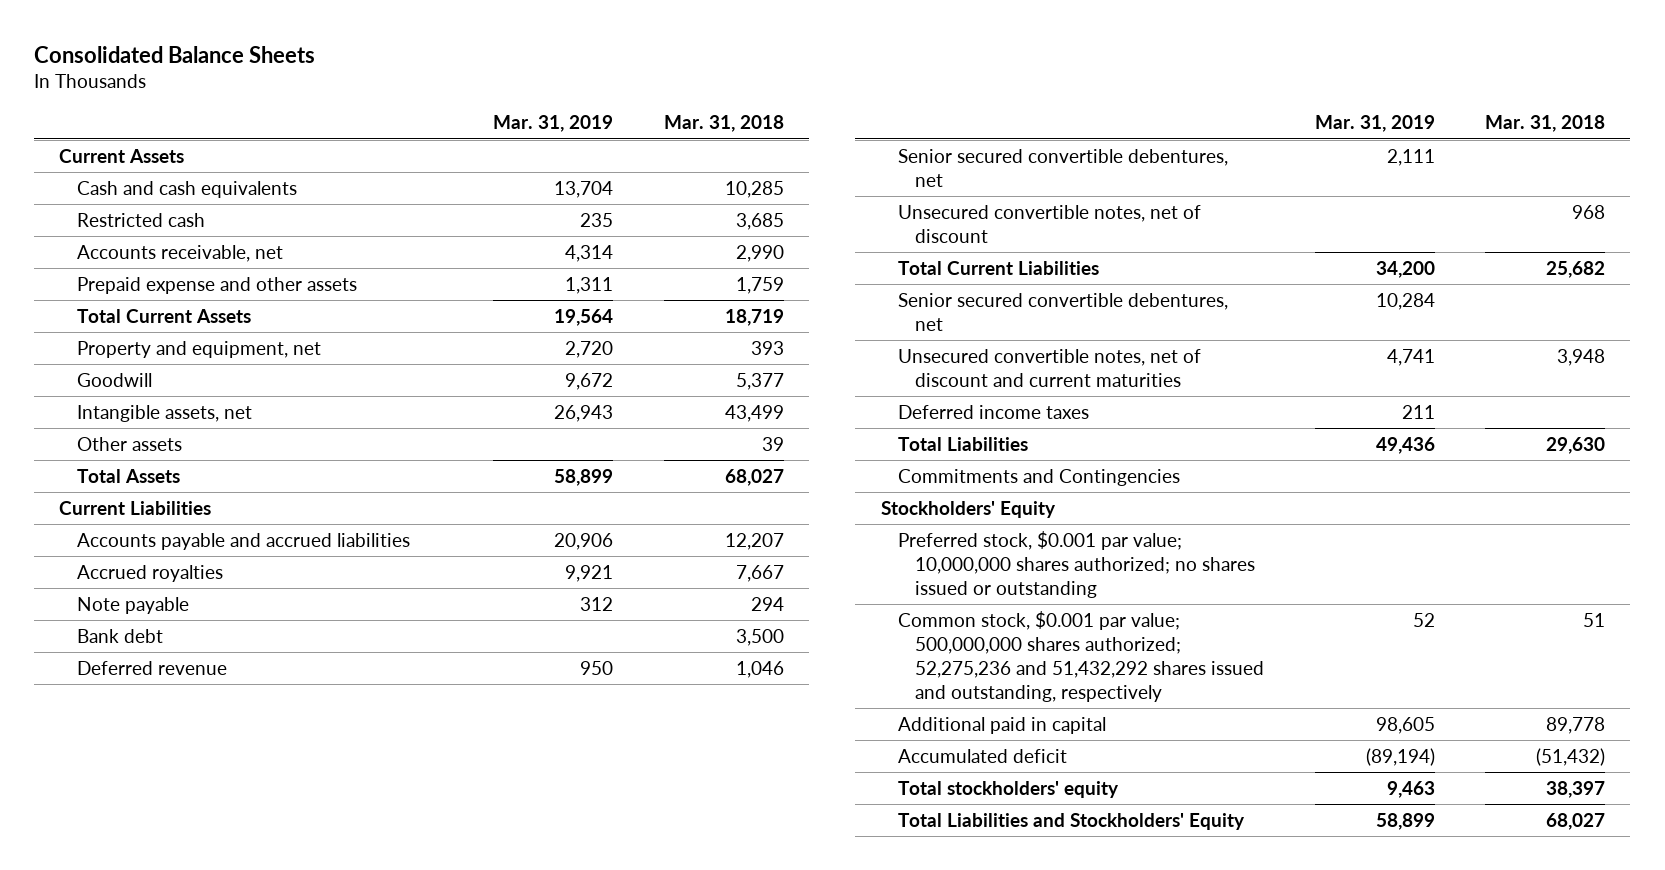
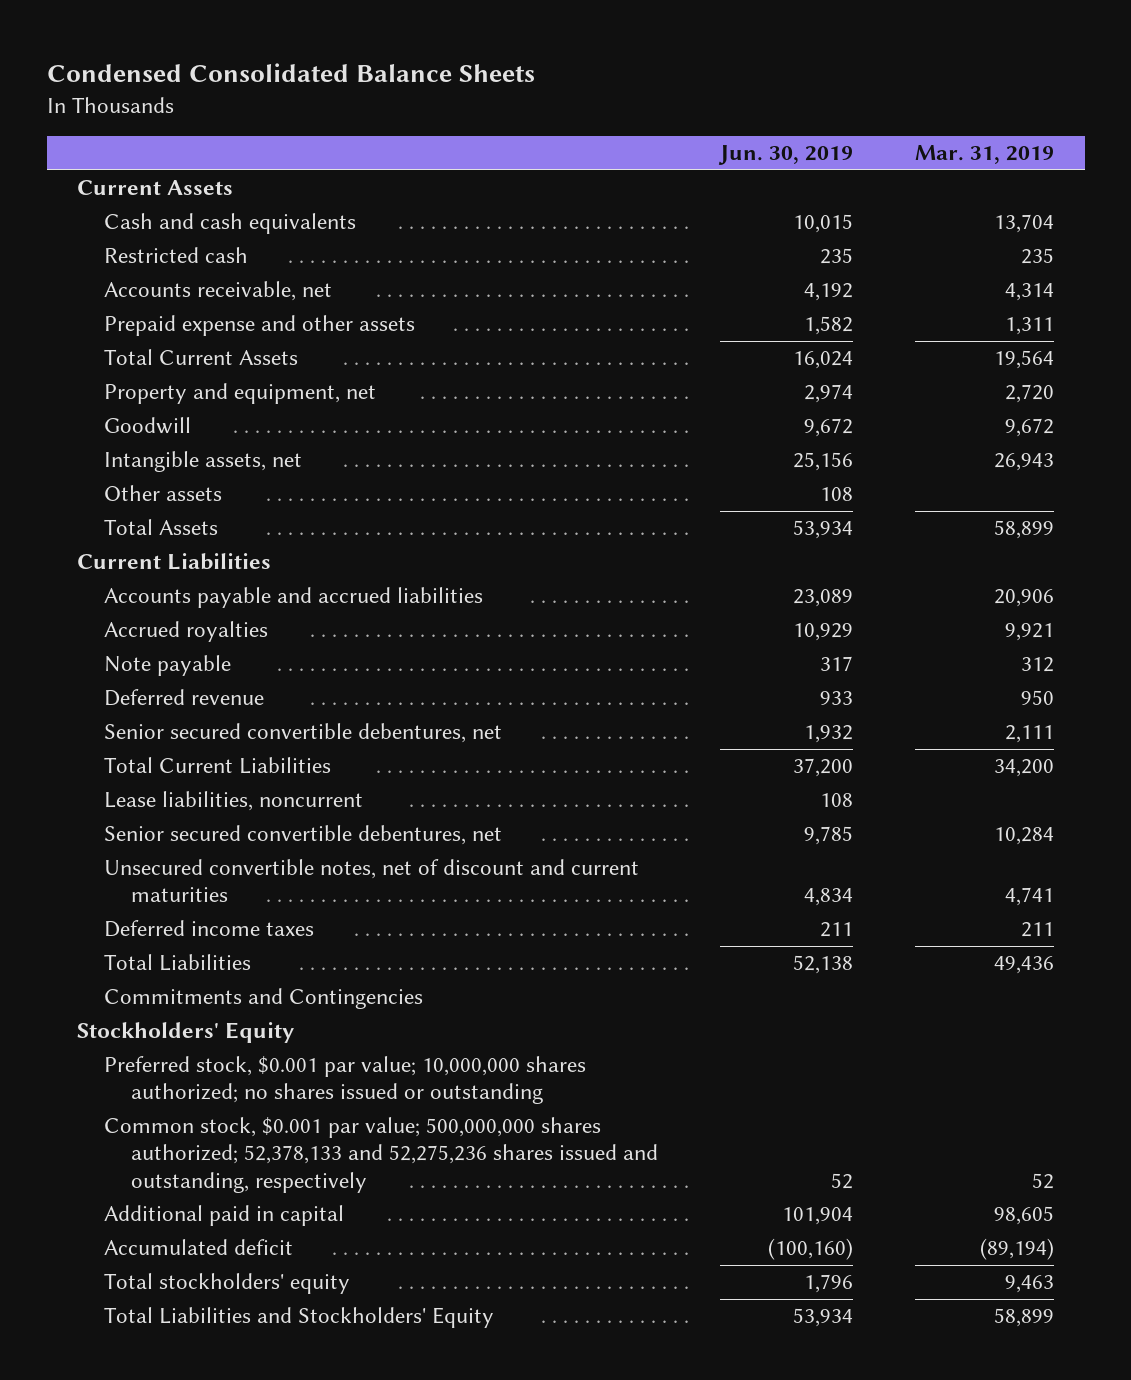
[34,45,316,63] Consolidated Balance Sheets -> [46,63,535,83] Condensed Consolidated Balance Sheets
[663,115,784,133] Mar. 31, 2018 -> none
none -> [718,145,854,166] Jun. 30, 2019
[76,628,163,643] Bank debt -> none
[897,204,1201,243] Unsecured convertible notes, net of discount -> none
none -> [104,791,364,812] Lease liabilities, noncurrent
[897,610,1265,702] Common stock, $0.001 par value; 500,000,000 shares authorized; 52,275,236 and 51,432,292 shares issued and outstanding, respectively -> [104,1117,659,1193] Common stock, $0.001 par value; 500,000,000 shares authorized; 52,378,133 and 52,275,236 shares issued and outstanding, respectively

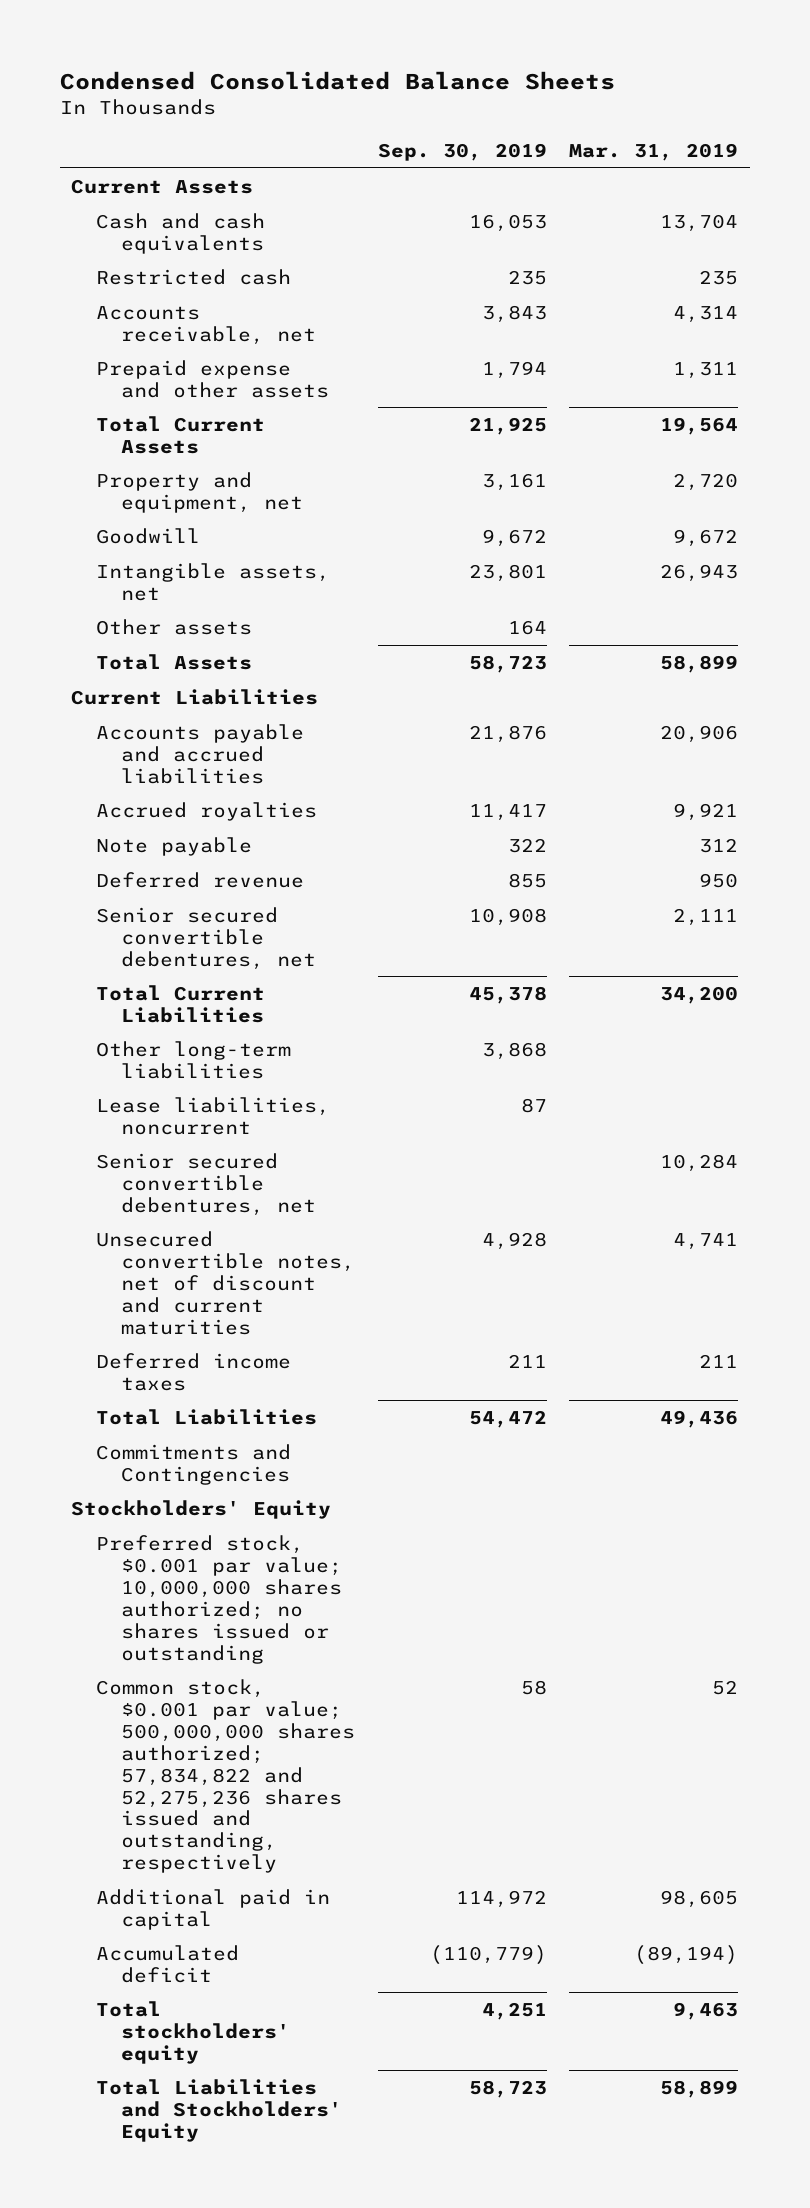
[718,145,854,166] Jun. 30, 2019 -> none
none -> [377,142,547,161] Sep. 30, 2019
none -> [96,1040,292,1079] Other long-term liabilities
[104,1117,659,1193] Common stock, $0.001 par value; 500,000,000 shares authorized; 52,378,133 and 52,275,236 shares issued and outstanding, respectively -> [96,1678,356,1874] Common stock, $0.001 par value; 500,000,000 shares authorized; 57,834,822 and 52,275,236 shares issued and outstanding, respectively

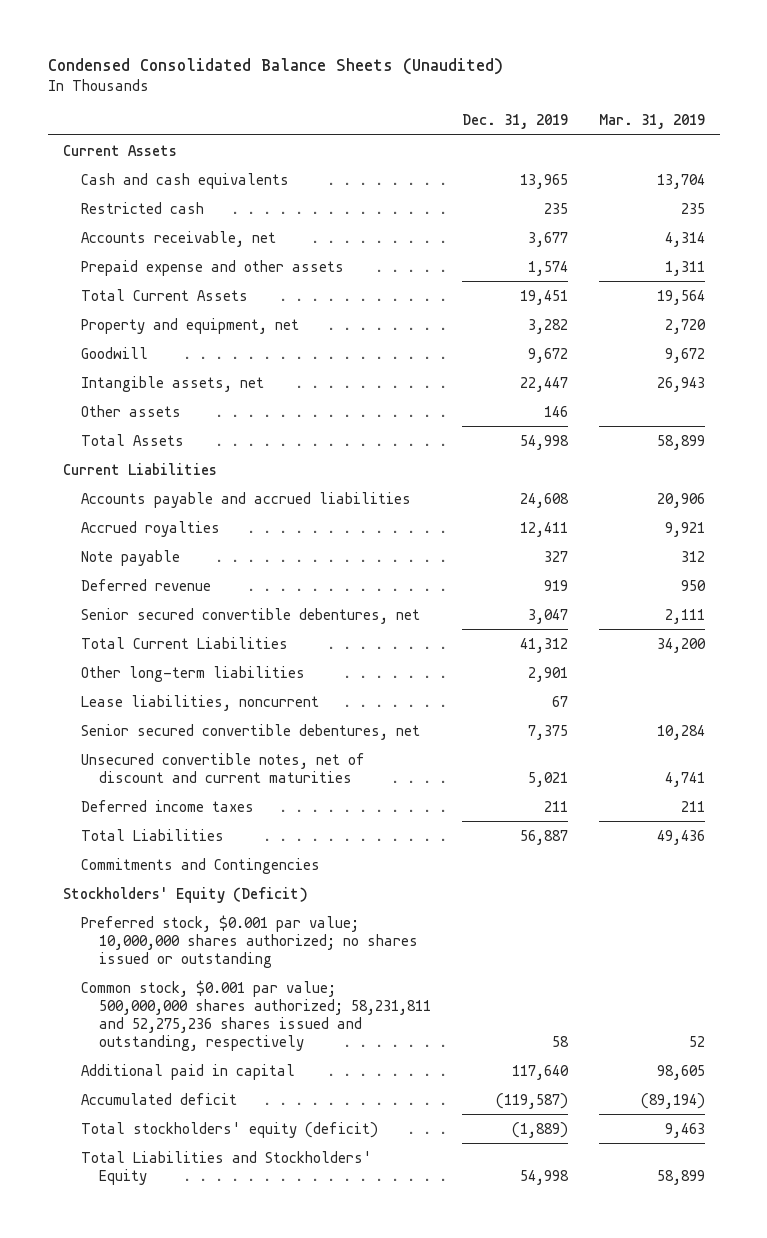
[60,71,616,91] Condensed Consolidated Balance Sheets -> [47,57,503,75] Condensed Consolidated Balance Sheets (Unaudited)
[377,142,547,161] Sep. 30, 2019 -> none
none -> [461,114,568,130] Dec. 31, 2019
[71,1499,332,1519] Stockholders' Equity -> [62,886,308,903] Stockholders' Equity (Deficit)
[96,1678,356,1874] Common stock, $0.001 par value; 500,000,000 shares authorized; 57,834,822 and 52,275,236 shares issued and outstanding, respectively -> [81,979,432,1051] Common stock, $0.001 par value; 500,000,000 shares authorized; 58,231,811 and 52,275,236 shares issued and outstanding, respectively
[96,2000,291,2064] Total stockholders' equity -> [81,1121,379,1138] Total stockholders' equity (deficit)

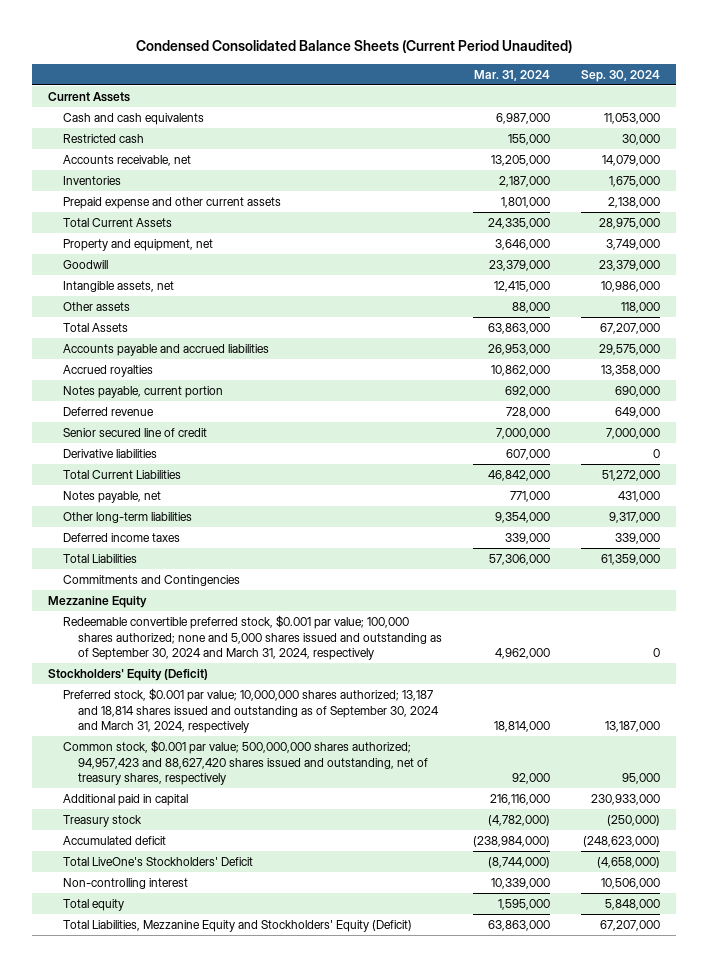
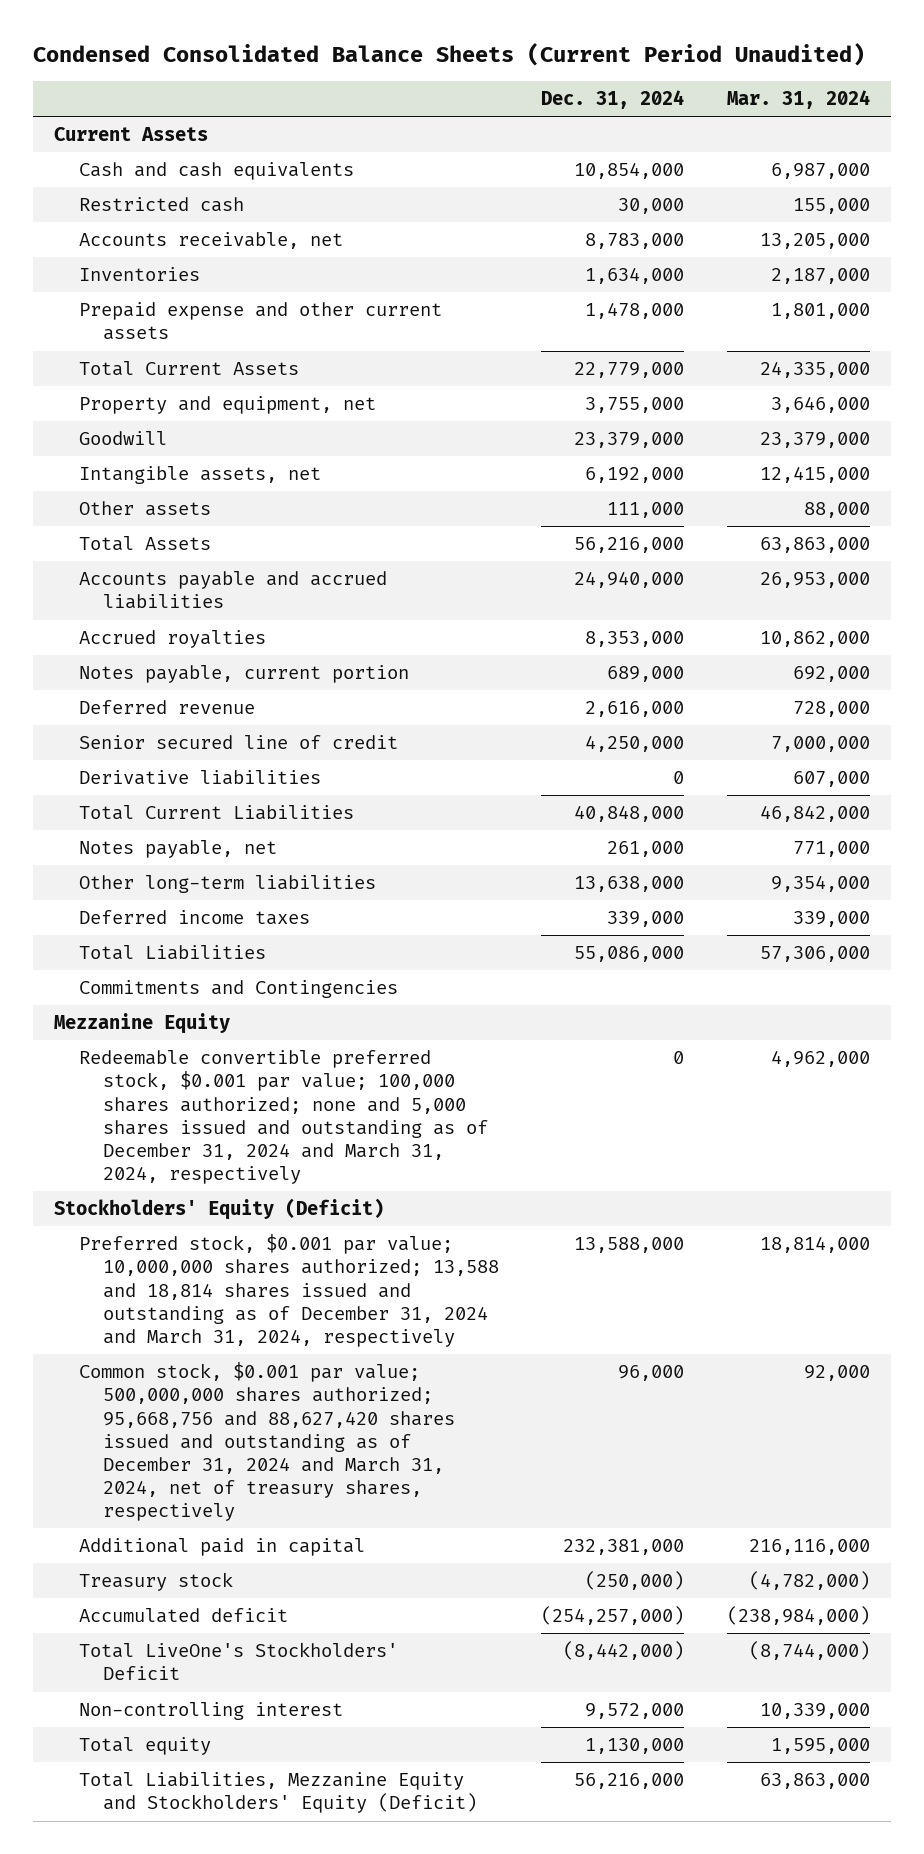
[581,69,661,82] Sep. 30, 2024 -> none
none -> [541,89,685,109] Dec. 31, 2024
[63,615,443,661] Redeemable convertible preferred stock, $0.001 par value; 100,000 shares authorized; none and 5,000 shares issued and outstanding as of September 30, 2024 and March 31, 2024, respectively -> [78,1050,489,1185] Redeemable convertible preferred stock, $0.001 par value; 100,000 shares authorized; none and 5,000 shares issued and outstanding as of December 31, 2024 and March 31, 2024, respectively
[63,688,440,734] Preferred stock, $0.001 par value; 10,000,000 shares authorized; 13,187 and 18,814 shares issued and outstanding as of September 30, 2024 and March 31, 2024, respectively -> [78,1234,500,1347] Preferred stock, $0.001 par value; 10,000,000 shares authorized; 13,588 and 18,814 shares issued and outstanding as of December 31, 2024 and March 31, 2024, respectively
[63,740,429,786] Common stock, $0.001 par value; 500,000,000 shares authorized; 94,957,423 and 88,627,420 shares issued and outstanding, net of treasury shares, respectively -> [78,1362,456,1522] Common stock, $0.001 par value; 500,000,000 shares authorized; 95,668,756 and 88,627,420 shares issued and outstanding as of December 31, 2024 and March 31, 2024, net of treasury shares, respectively

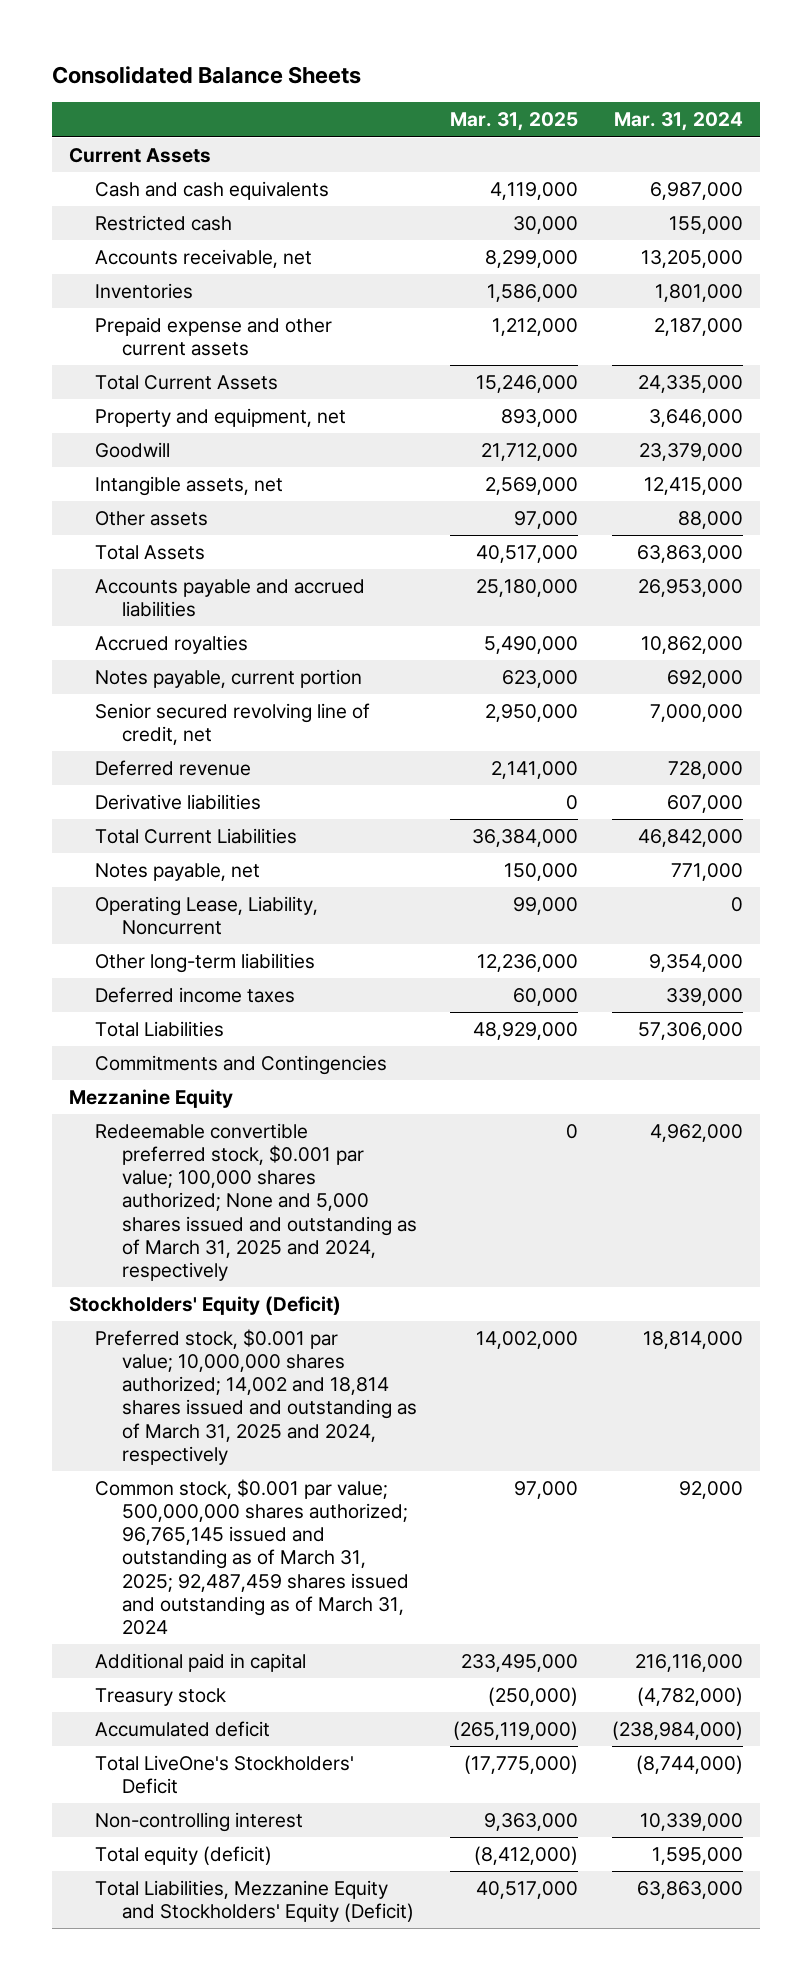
[33,43,866,67] Condensed Consolidated Balance Sheets (Current Period Unaudited) -> [52,65,362,84] Consolidated Balance Sheets
[541,89,685,109] Dec. 31, 2024 -> none
none -> [450,112,579,132] Mar. 31, 2025
[770,268,870,285] 2,187,000 -> [655,284,744,303] 1,801,000
[770,303,870,320] 1,801,000 -> [654,318,744,337] 2,187,000
none -> [95,703,371,746] Senior secured revolving line of credit, net
[78,735,398,750] Senior secured line of credit -> none
none -> [95,896,319,936] Operating Lease, Liability, Noncurrent
[78,1050,489,1185] Redeemable convertible preferred stock, $0.001 par value; 100,000 shares authorized; none and 5,000 shares issued and outstanding as of December 31, 2024 and March 31, 2024, respectively -> [95,1123,417,1281] Redeemable convertible preferred stock, $0.001 par value; 100,000 shares authorized; None and 5,000 shares issued and outstanding as of March 31, 2025 and 2024, respectively
[78,1234,500,1347] Preferred stock, $0.001 par value; 10,000,000 shares authorized; 13,588 and 18,814 shares issued and outstanding as of December 31, 2024 and March 31, 2024, respectively -> [95,1329,417,1465] Preferred stock, $0.001 par value; 10,000,000 shares authorized; 14,002 and 18,814 shares issued and outstanding as of March 31, 2025 and 2024, respectively
[78,1362,456,1522] Common stock, $0.001 par value; 500,000,000 shares authorized; 95,668,756 and 88,627,420 shares issued and outstanding as of December 31, 2024 and March 31, 2024, net of treasury shares, respectively -> [95,1479,409,1635] Common stock, $0.001 par value; 500,000,000 shares authorized; 96,765,145 issued and outstanding as of March 31, 2025; 92,487,459 shares issued and outstanding as of March 31, 2024
[78,1737,211,1756] Total equity -> [95,1846,273,1866] Total equity (deficit)

